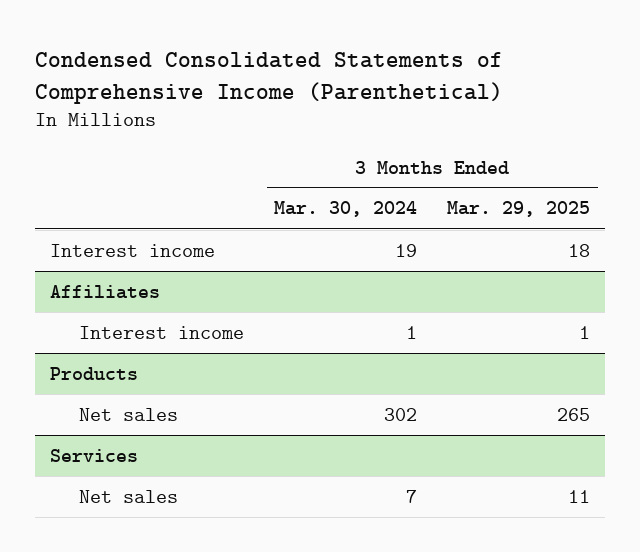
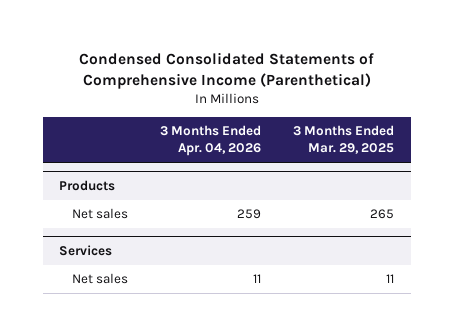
[274,201,418,218] Mar. 30, 2024 -> none
none -> [160,125,262,157] 3 Months Ended Apr. 04, 2026
[49,243,215,257] Interest income -> none
[49,284,160,299] Affiliates -> none
[79,325,245,339] Interest income -> none

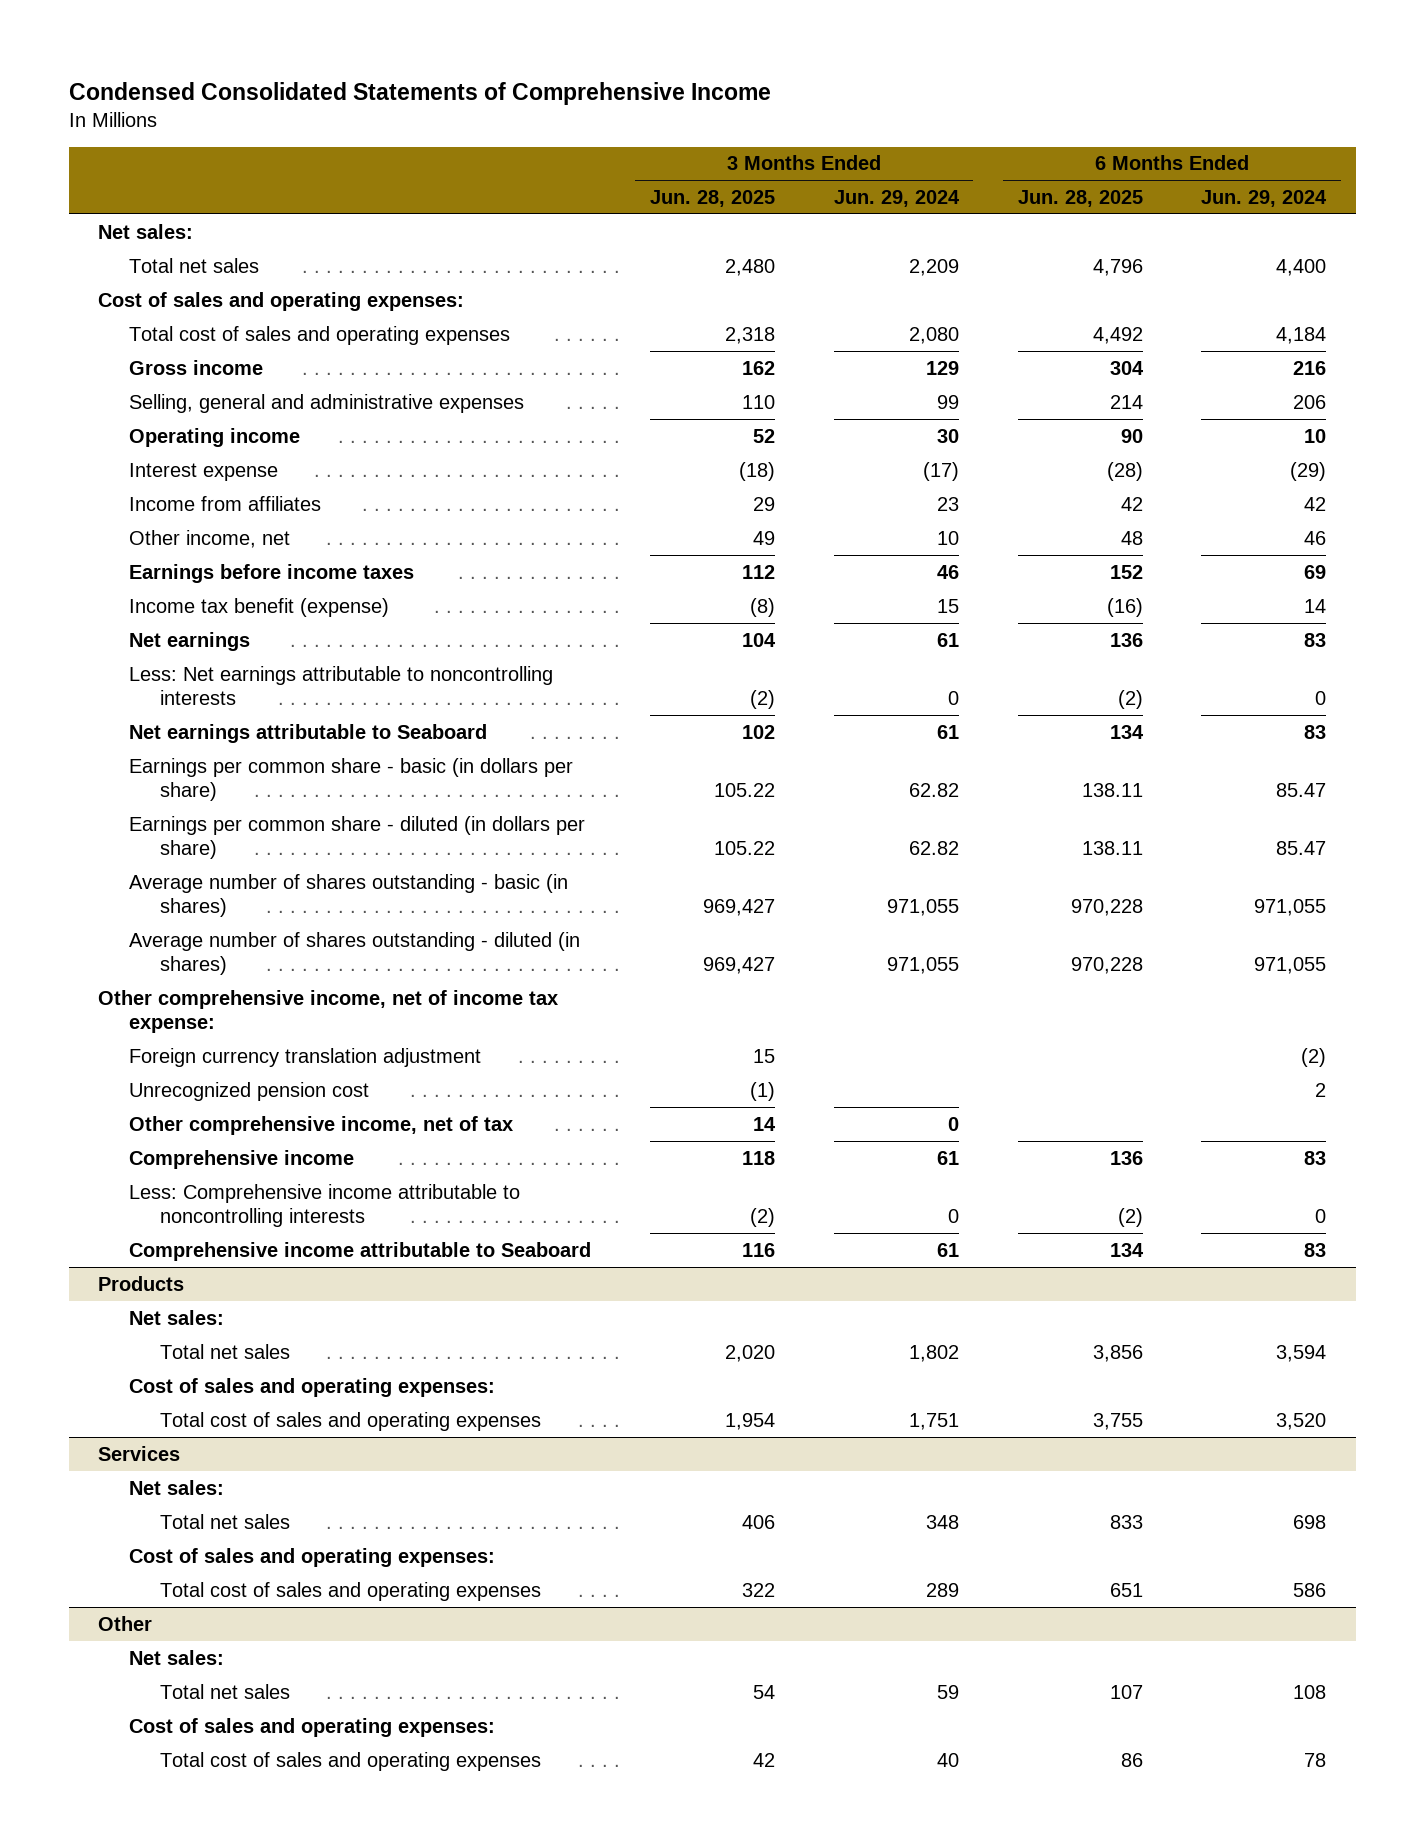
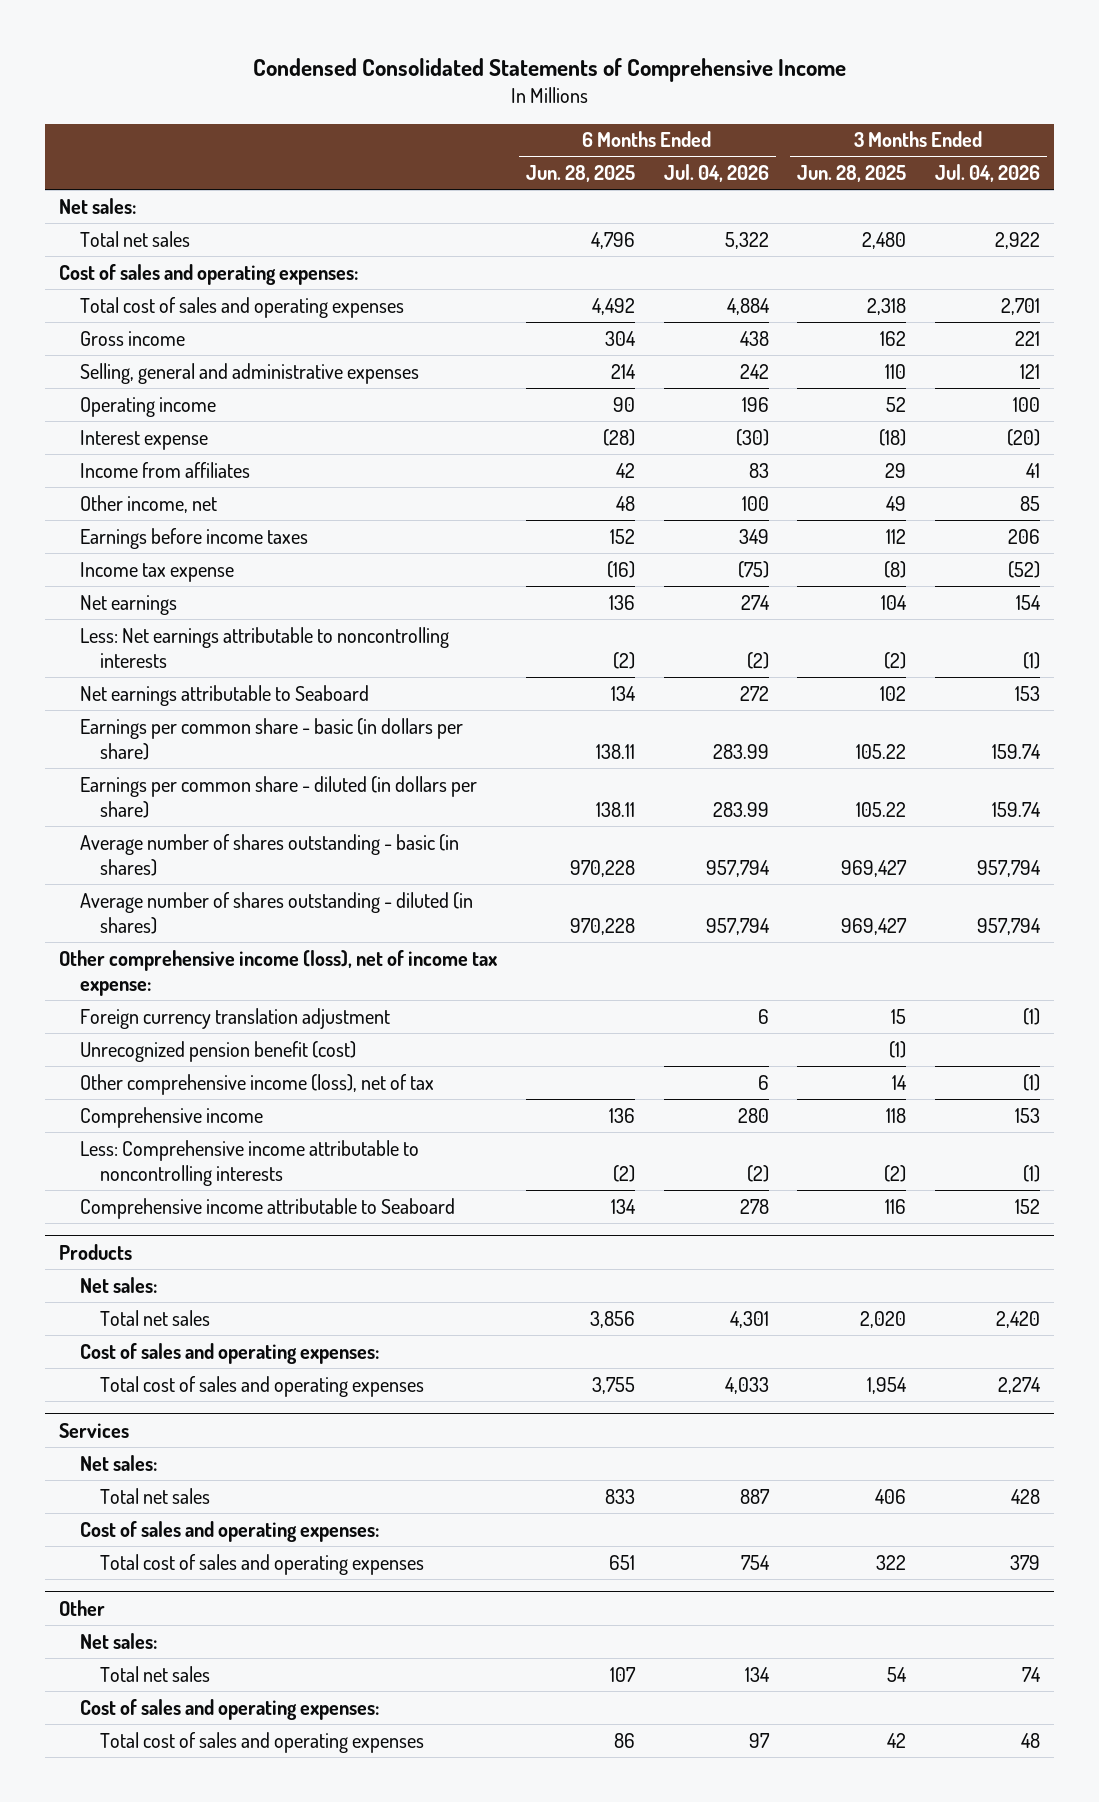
[833,190,960,208] Jun. 29, 2024 -> none
[1201,190,1328,208] Jun. 29, 2024 -> none
none -> [663,164,769,183] Jul. 04, 2026
none -> [934,164,1040,183] Jul. 04, 2026
[128,597,389,617] Income tax benefit (expense) -> [79,561,234,582] Income tax expense
[98,989,559,1034] Other comprehensive income, net of income tax expense: -> [59,949,498,997] Other comprehensive income (loss), net of income tax expense:
[128,1081,369,1101] Unrecognized pension cost -> [79,1040,356,1062] Unrecognized pension benefit (cost)
[128,1115,513,1135] Other comprehensive income, net of tax -> [79,1073,434,1095] Other comprehensive income (loss), net of tax

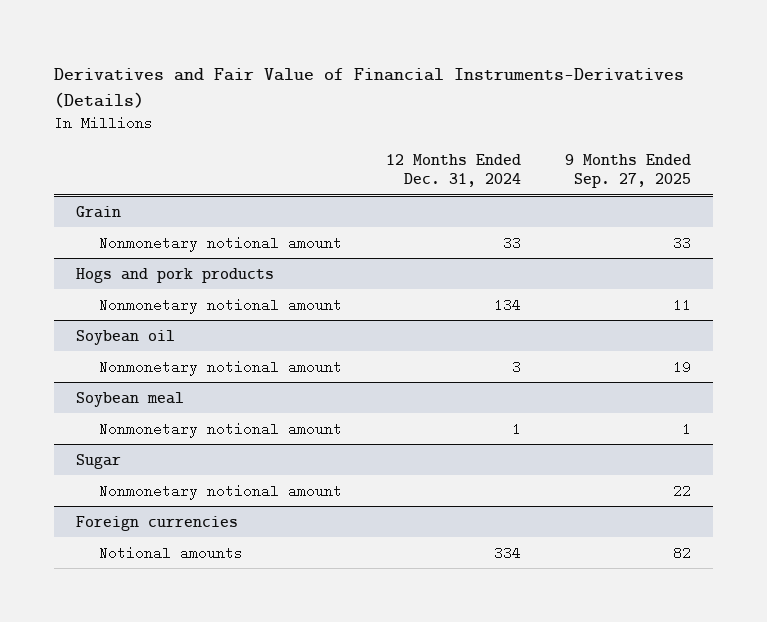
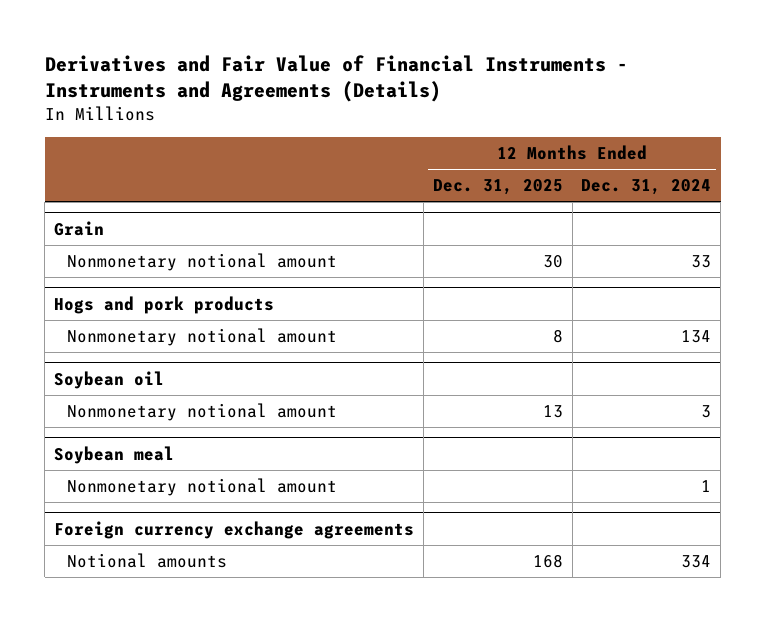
[54,67,685,108] Derivatives and Fair Value of Financial Instruments-Derivatives (Details) -> [44,54,628,103] Derivatives and Fair Value of Financial Instruments - Instruments and Agreements (Details)
[565,154,692,189] 9 Months Ended Sep. 27, 2025 -> none
none -> [432,179,563,196] Dec. 31, 2025
[76,453,122,469] Sugar -> none
[98,483,342,500] Nonmonetary notional amount -> none
[76,515,239,531] Foreign currencies -> [53,520,414,539] Foreign currency exchange agreements

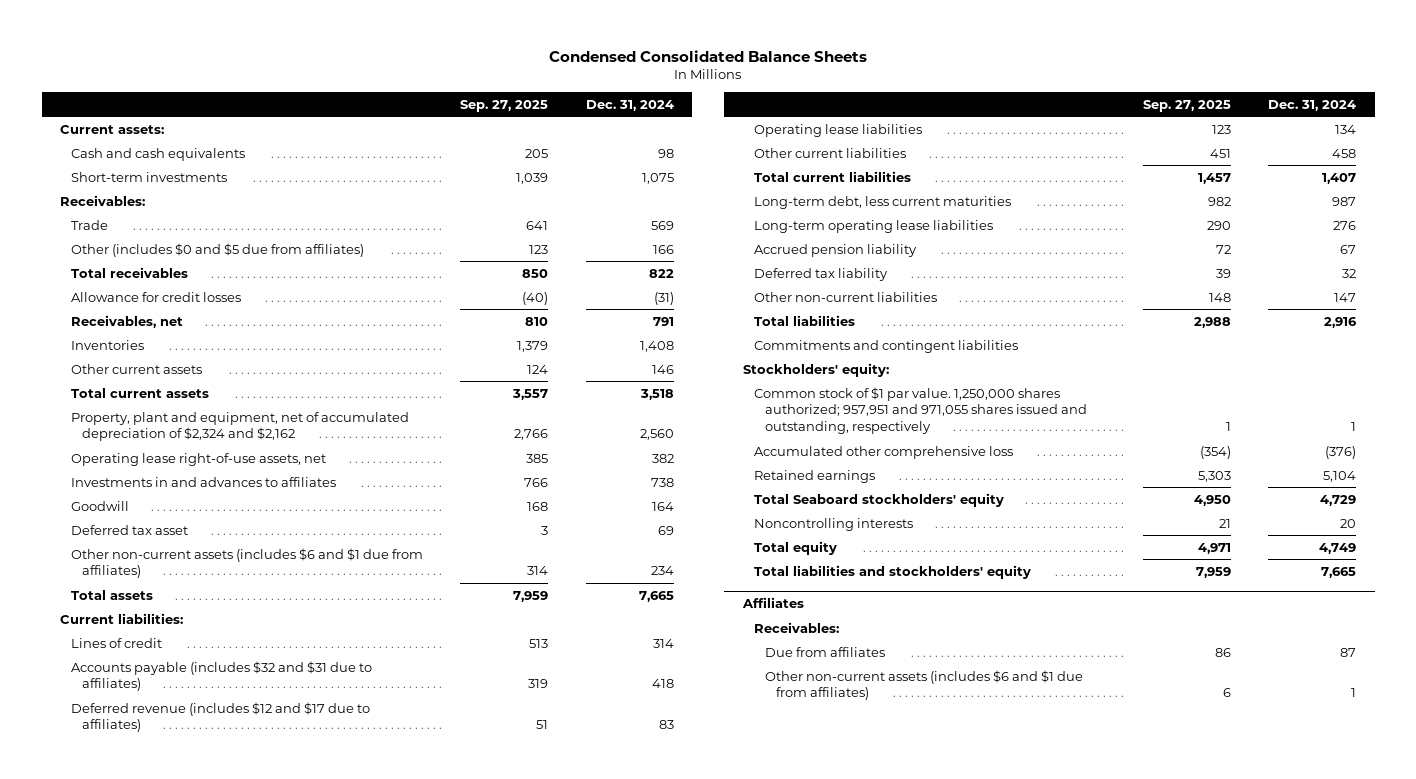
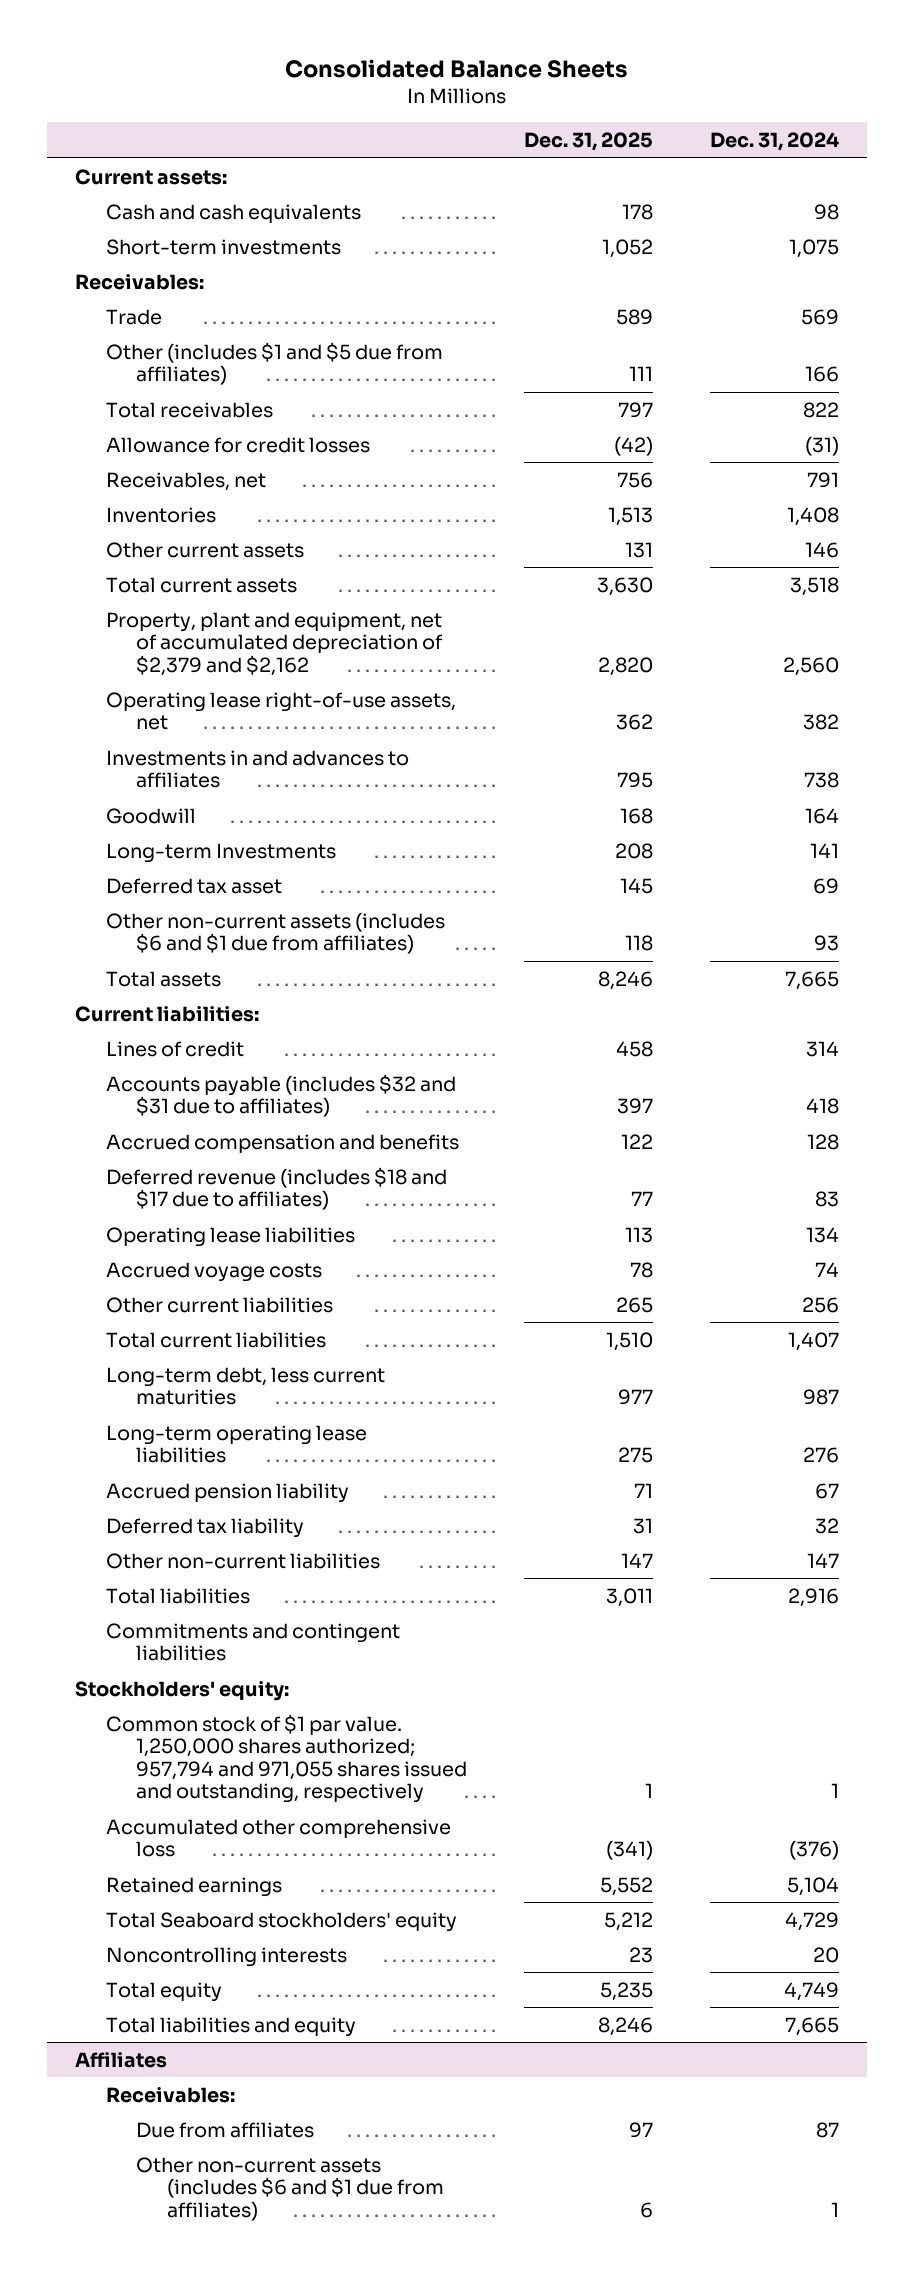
[549,49,868,62] Condensed Consolidated Balance Sheets -> [284,58,628,78] Consolidated Balance Sheets
[460,99,549,112] Sep. 27, 2025 -> none
none -> [524,132,654,152] Dec. 31, 2025
[71,242,365,257] Other (includes $0 and $5 due from affiliates) -> [105,341,443,386] Other (includes $1 and $5 due from affiliates)
[71,411,410,442] Property, plant and equipment, net of accumulated depreciation of $2,324 and $2,162 -> [105,611,444,676] Property, plant and equipment, net of accumulated depreciation of $2,379 and $2,162
none -> [105,842,336,863] Long-term Investments
[650,566,674,576] 234 -> [813,935,839,952] 93
none -> [105,1133,459,1153] Accrued compensation and benefits
[71,701,371,733] Deferred revenue (includes $12 and $17 due to affiliates) -> [105,1166,447,1211] Deferred revenue (includes $18 and $17 due to affiliates)
none -> [105,1261,322,1282] Accrued voyage costs
[1332,148,1357,158] 458 -> [801,1296,839,1313] 256
[753,386,1087,434] Common stock of $1 par value. 1,250,000 shares authorized; 957,951 and 971,055 shares issued and outstanding, respectively -> [105,1713,468,1804] Common stock of $1 par value. 1,250,000 shares authorized; 957,794 and 971,055 shares issued and outstanding, respectively
[753,564,1031,579] Total liabilities and stockholders' equity -> [105,2016,356,2037] Total liabilities and equity

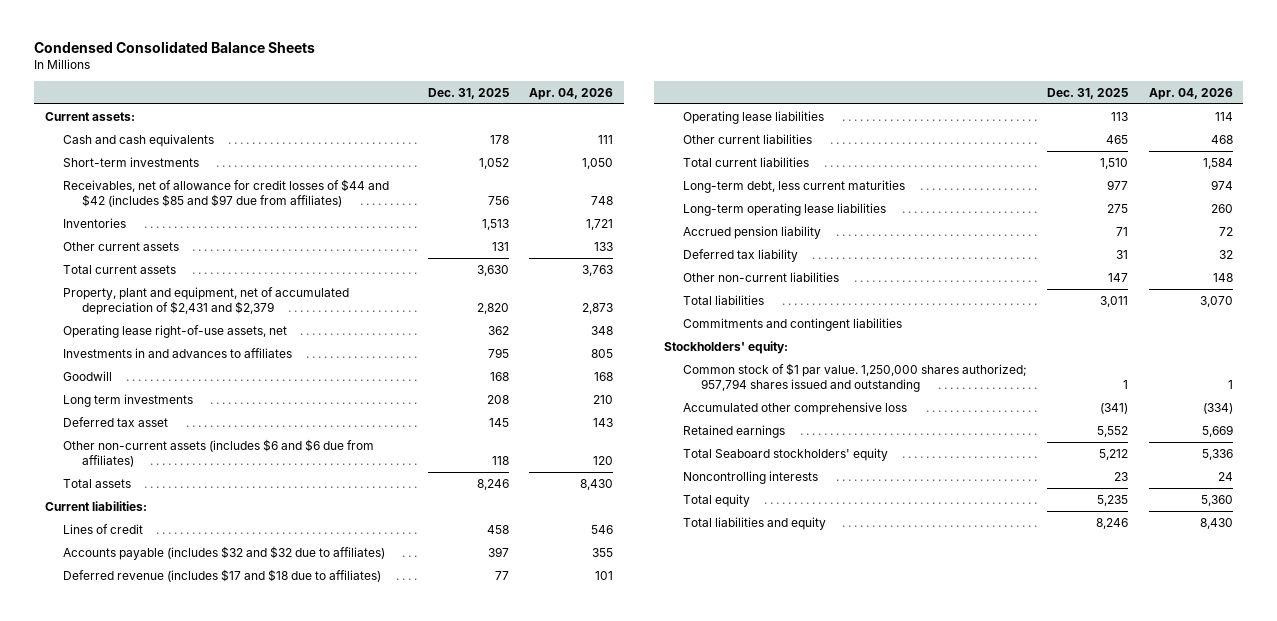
[284,58,628,78] Consolidated Balance Sheets -> [34,40,316,53] Condensed Consolidated Balance Sheets
[709,132,839,152] Dec. 31, 2024 -> none
none -> [529,87,614,100] Apr. 04, 2026
[75,273,205,290] Receivables: -> none
[105,308,162,325] Trade -> none
[105,341,443,386] Other (includes $1 and $5 due from affiliates) -> none
[105,401,273,418] Total receivables -> none
[105,436,370,453] Allowance for credit losses -> none
[105,471,266,491] Receivables, net -> [63,178,390,207] Receivables, net of allowance for credit losses of $44 and $42 (includes $85 and $97 due from affiliates)
[105,611,444,676] Property, plant and equipment, net of accumulated depreciation of $2,379 and $2,162 -> [63,286,350,315] Property, plant and equipment, net of accumulated depreciation of $2,431 and $2,379
[105,842,336,863] Long-term Investments -> [63,393,194,407] Long term investments
[105,911,445,955] Other non-current assets (includes $6 and $1 due from affiliates) -> [63,438,375,467] Other non-current assets (includes $6 and $6 due from affiliates)
[105,1133,459,1153] Accrued compensation and benefits -> none
[105,1073,456,1118] Accounts payable (includes $32 and $31 due to affiliates) -> [63,545,386,560] Accounts payable (includes $32 and $32 due to affiliates)
[105,1166,447,1211] Deferred revenue (includes $18 and $17 due to affiliates) -> [63,568,382,582] Deferred revenue (includes $17 and $18 due to affiliates)
[105,1261,322,1282] Accrued voyage costs -> none
[616,1296,654,1313] 265 -> [1106,134,1129,144] 465
[105,1713,468,1804] Common stock of $1 par value. 1,250,000 shares authorized; 957,794 and 971,055 shares issued and outstanding, respectively -> [682,362,1027,392] Common stock of $1 par value. 1,250,000 shares authorized; 957,794 shares issued and outstanding
[75,2051,168,2068] Affiliates -> none
[105,2086,235,2103] Receivables: -> none
[136,2121,315,2138] Due from affiliates -> none
[136,2156,444,2221] Other non-current assets (includes $6 and $1 due from affiliates) -> none

